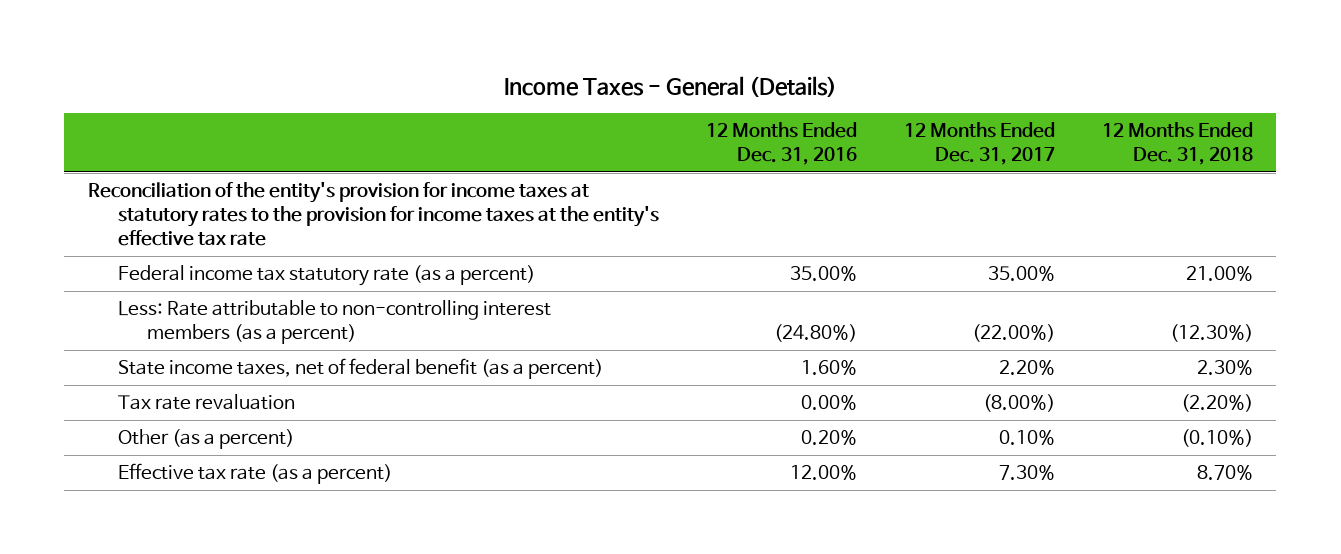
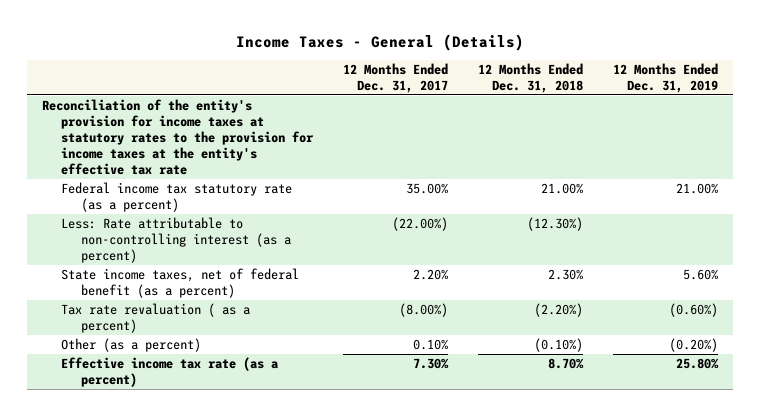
[705,122,857,165] 12 Months Ended Dec. 31, 2016 -> none
none -> [613,62,719,93] 12 Months Ended Dec. 31, 2019
[117,300,551,345] Less: Rate attributable to non-controlling interest members (as a percent) -> [61,217,291,264] Less: Rate attributable to non-controlling interest (as a percent)
[117,394,295,411] Tax rate revaluation -> [61,303,251,334] Tax rate revaluation ( as a percent)
[117,463,392,485] Effective tax rate (as a percent) -> [61,357,280,388] Effective income tax rate (as a percent)

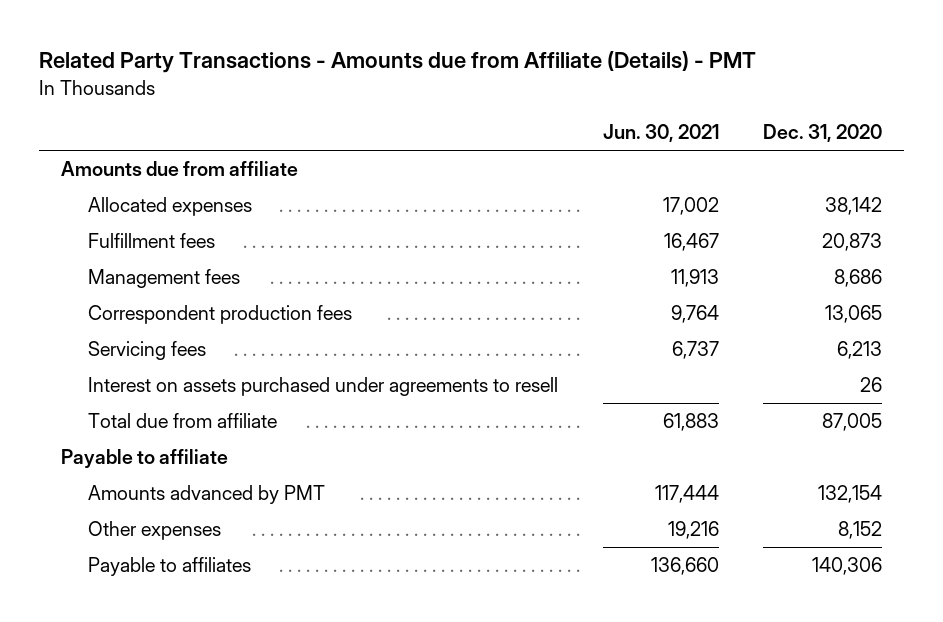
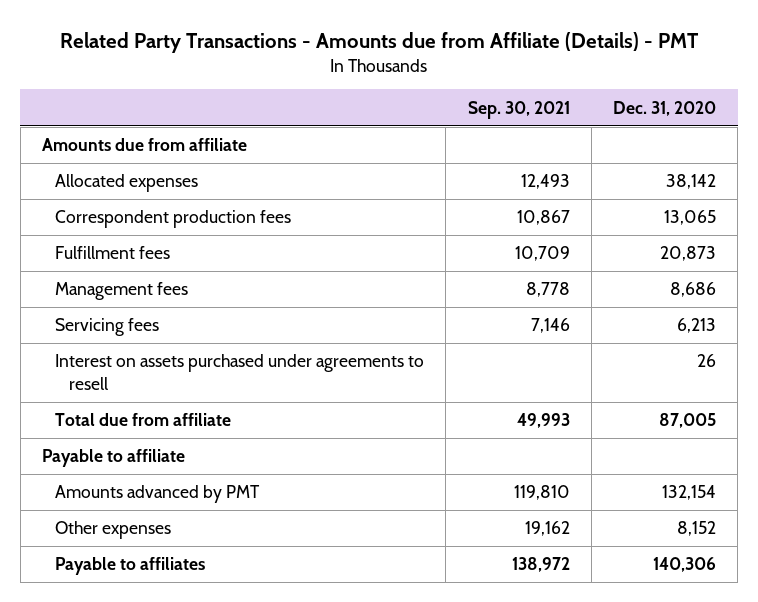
[602,124,719,143] Jun. 30, 2021 -> none
none -> [467,100,570,119] Sep. 30, 2021
[87,305,352,325] Correspondent production fees -> [55,210,292,229] Correspondent production fees

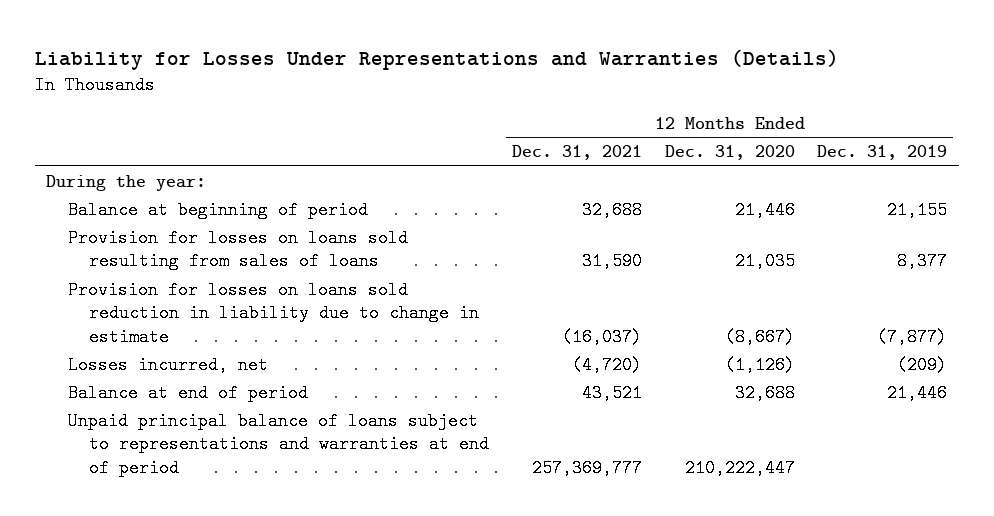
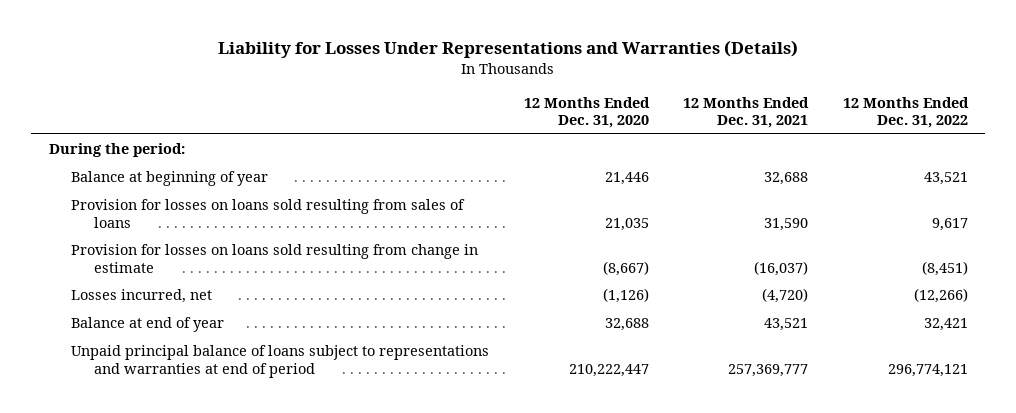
[817,145,948,161] Dec. 31, 2019 -> none
none -> [842,96,969,129] 12 Months Ended Dec. 31, 2022
[46,174,207,191] During the year: -> [48,143,185,158] During the period:
[67,200,368,219] Balance at beginning of period -> [71,171,269,187] Balance at beginning of year
[67,280,480,346] Provision for losses on loans sold reduction in liability due to change in estimate -> [71,244,479,273] Provision for losses on loans sold resulting from change in estimate
[67,383,308,402] Balance at end of period -> [71,317,225,333] Balance at end of year

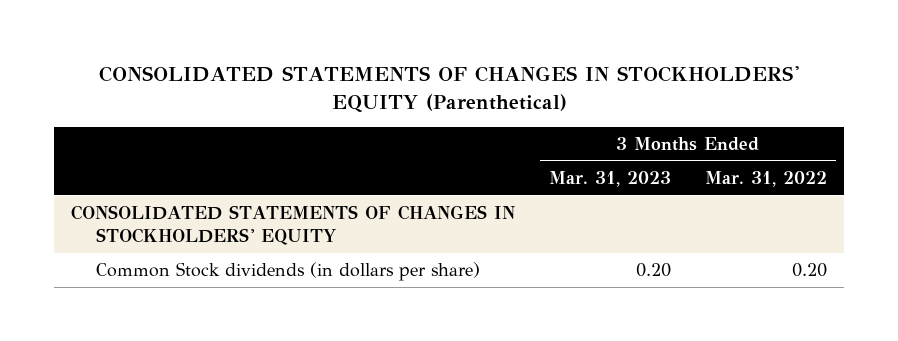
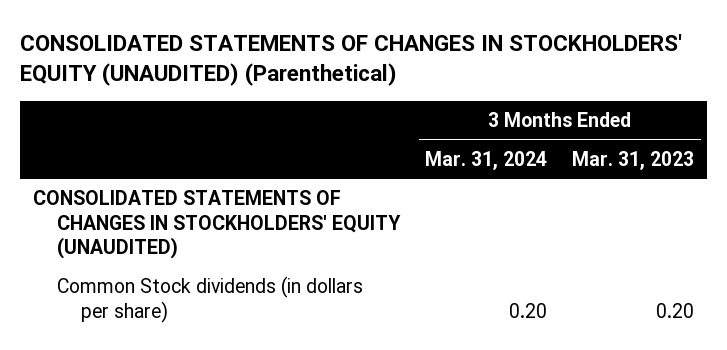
[99,66,800,113] CONSOLIDATED STATEMENTS OF CHANGES IN STOCKHOLDERS' EQUITY (Parenthetical) -> [20,33,683,87] CONSOLIDATED STATEMENTS OF CHANGES IN STOCKHOLDERS' EQUITY (UNAUDITED) (Parenthetical)
[705,170,828,187] Mar. 31, 2022 -> none
none -> [425,151,548,171] Mar. 31, 2024
[70,205,515,246] CONSOLIDATED STATEMENTS OF CHANGES IN STOCKHOLDERS' EQUITY -> [32,190,401,260] CONSOLIDATED STATEMENTS OF CHANGES IN STOCKHOLDERS' EQUITY (UNAUDITED)

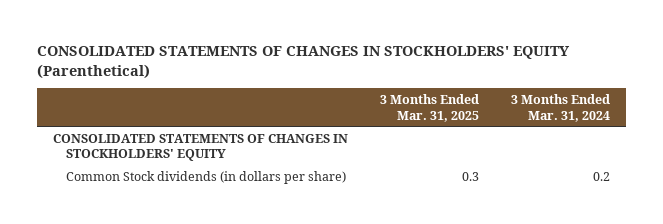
[20,33,683,87] CONSOLIDATED STATEMENTS OF CHANGES IN STOCKHOLDERS' EQUITY (UNAUDITED) (Parenthetical) -> [36,46,570,79] CONSOLIDATED STATEMENTS OF CHANGES IN STOCKHOLDERS' EQUITY (Parenthetical)
[572,151,695,171] Mar. 31, 2023 -> none
none -> [379,94,479,122] 3 Months Ended Mar. 31, 2025
[32,190,401,260] CONSOLIDATED STATEMENTS OF CHANGES IN STOCKHOLDERS' EQUITY (UNAUDITED) -> [52,133,348,162] CONSOLIDATED STATEMENTS OF CHANGES IN STOCKHOLDERS' EQUITY
[509,302,548,318] 0.20 -> [592,171,610,181] 0.2

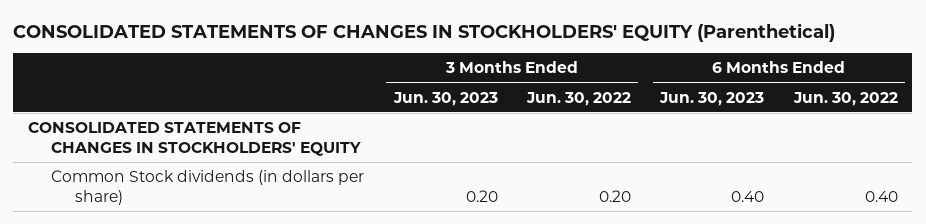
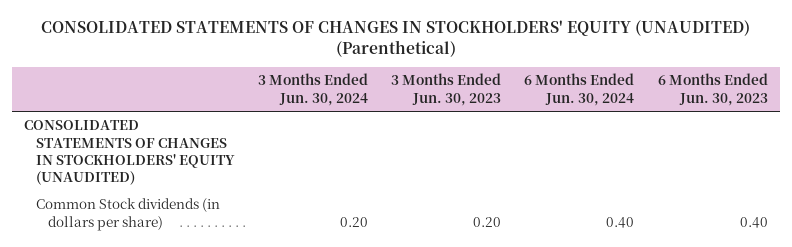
[13,22,836,42] CONSOLIDATED STATEMENTS OF CHANGES IN STOCKHOLDERS' EQUITY (Parenthetical) -> [41,20,751,57] CONSOLIDATED STATEMENTS OF CHANGES IN STOCKHOLDERS' EQUITY (UNAUDITED) (Parenthetical)
[526,91,632,106] Jun. 30, 2022 -> none
[792,91,898,106] Jun. 30, 2022 -> none
none -> [257,73,368,106] 3 Months Ended Jun. 30, 2024
none -> [524,73,635,106] 6 Months Ended Jun. 30, 2024
[27,122,362,156] CONSOLIDATED STATEMENTS OF CHANGES IN STOCKHOLDERS' EQUITY -> [24,120,236,186] CONSOLIDATED STATEMENTS OF CHANGES IN STOCKHOLDERS' EQUITY (UNAUDITED)

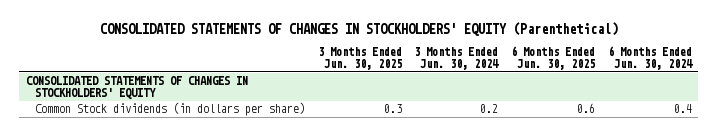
[41,20,751,57] CONSOLIDATED STATEMENTS OF CHANGES IN STOCKHOLDERS' EQUITY (UNAUDITED) (Parenthetical) -> [99,22,618,37] CONSOLIDATED STATEMENTS OF CHANGES IN STOCKHOLDERS' EQUITY (Parenthetical)
[390,73,501,106] 3 Months Ended Jun. 30, 2023 -> none
[657,73,768,106] 6 Months Ended Jun. 30, 2023 -> none
none -> [317,46,402,71] 3 Months Ended Jun. 30, 2025
none -> [510,45,595,71] 6 Months Ended Jun. 30, 2025
[24,120,236,186] CONSOLIDATED STATEMENTS OF CHANGES IN STOCKHOLDERS' EQUITY (UNAUDITED) -> [25,76,248,100] CONSOLIDATED STATEMENTS OF CHANGES IN STOCKHOLDERS' EQUITY
[339,216,368,227] 0.20 -> [480,104,499,114] 0.2
[606,216,635,228] 0.40 -> [673,104,692,114] 0.4

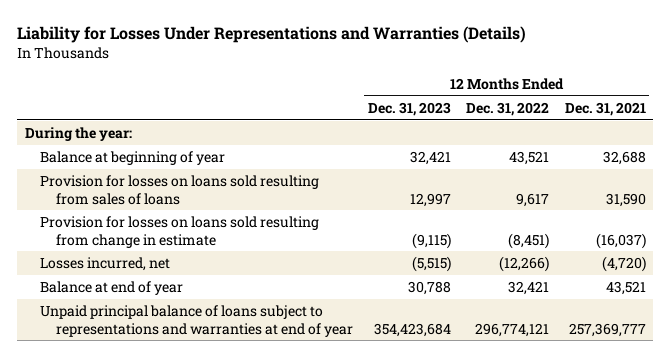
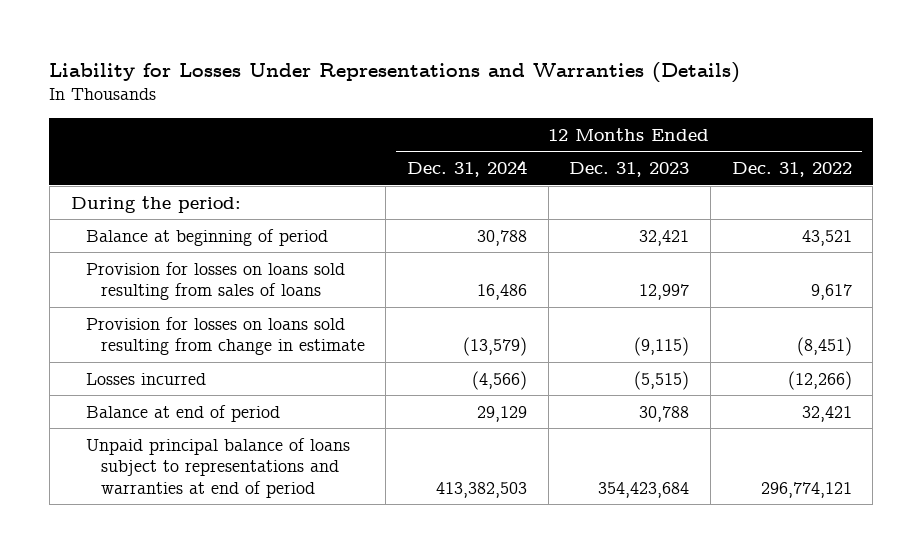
[564,101,646,116] Dec. 31, 2021 -> none
none -> [406,160,527,178] Dec. 31, 2024
[24,126,132,141] During the year: -> [70,195,241,213] During the period:
[40,150,226,165] Balance at beginning of year -> [85,228,328,246] Balance at beginning of period
[40,256,171,271] Losses incurred, net -> [85,372,206,385] Losses incurred
[40,280,184,295] Balance at end of year -> [85,404,280,422] Balance at end of period
[40,304,353,337] Unpaid principal balance of loans subject to representations and warranties at end of year -> [85,437,350,498] Unpaid principal balance of loans subject to representations and warranties at end of period

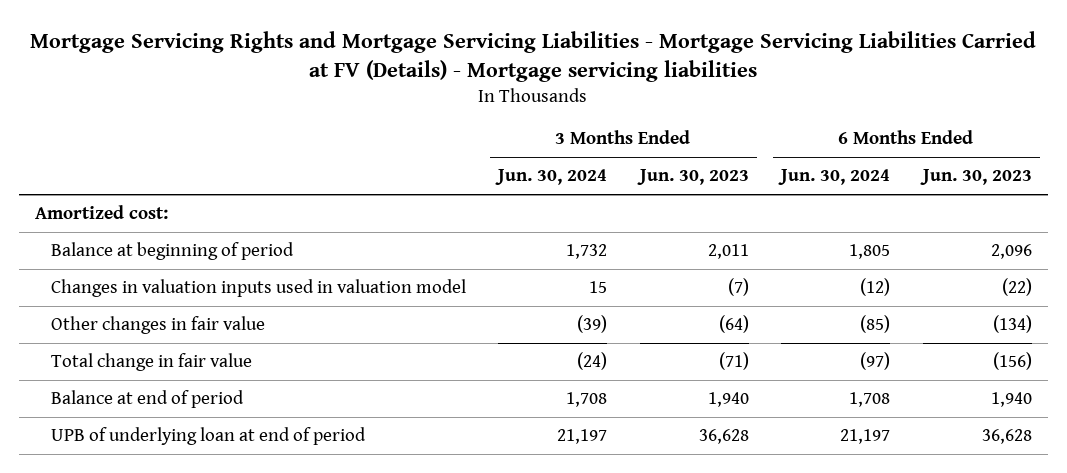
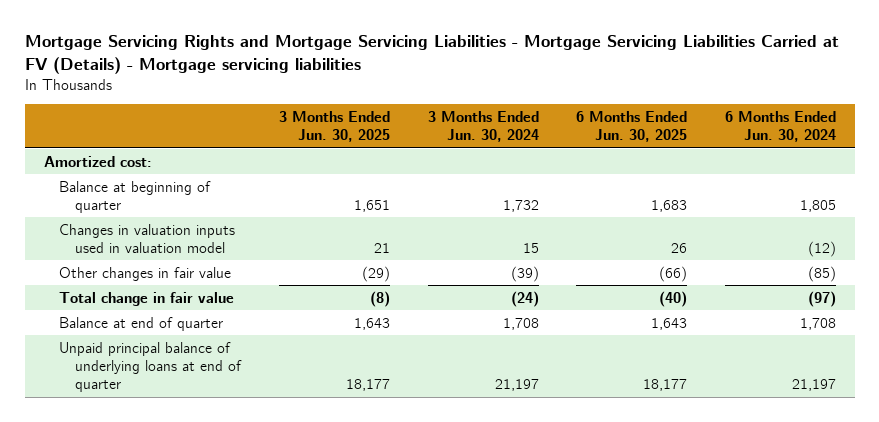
[636,169,749,186] Jun. 30, 2023 -> none
[919,169,1032,186] Jun. 30, 2023 -> none
none -> [278,110,390,143] 3 Months Ended Jun. 30, 2025
none -> [576,110,688,143] 6 Months Ended Jun. 30, 2025
[50,242,294,261] Balance at beginning of period -> [59,180,212,213] Balance at beginning of quarter
[50,390,244,409] Balance at end of period -> [59,316,224,331] Balance at end of quarter
[50,427,366,446] UPB of underlying loan at end of period -> [59,341,243,393] Unpaid principal balance of underlying loans at end of quarter

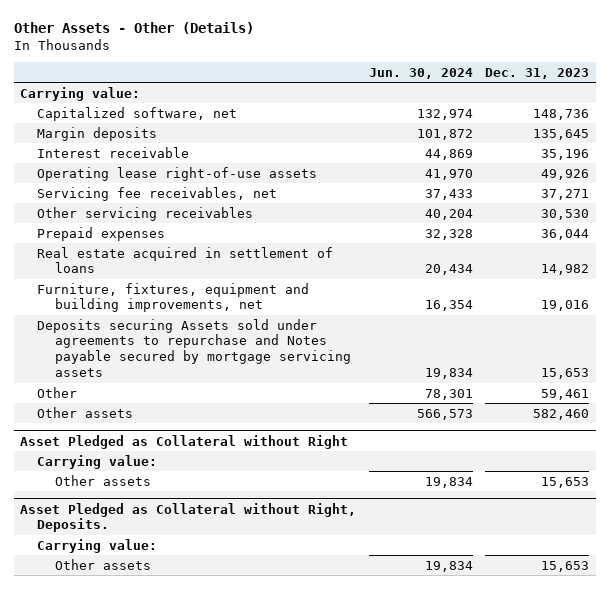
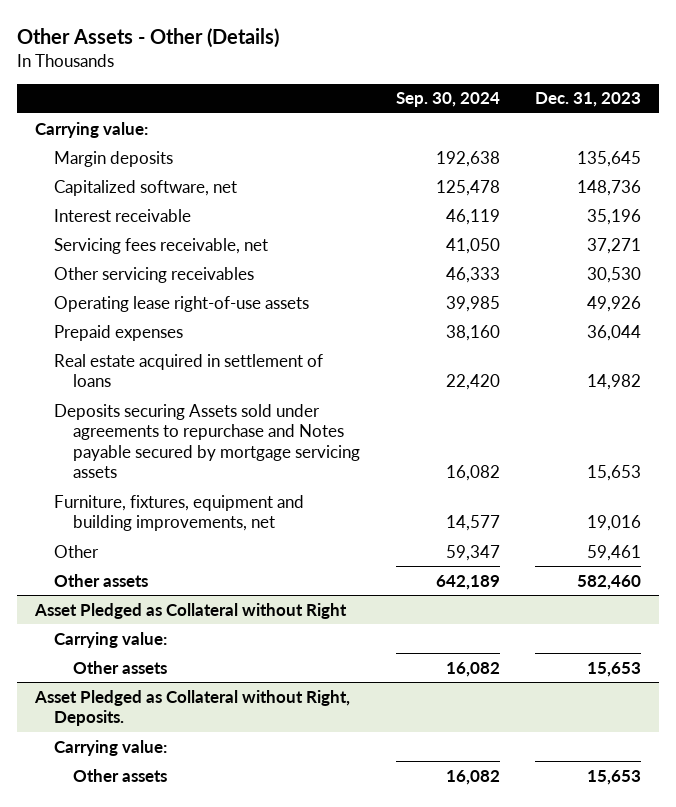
[368,67,473,79] Jun. 30, 2024 -> none
none -> [395,92,500,108] Sep. 30, 2024
[37,106,238,121] Capitalized software, net -> [54,179,238,196] Capitalized software, net
[37,186,278,201] Servicing fee receivables, net -> [54,237,269,254] Servicing fees receivable, net
[37,166,318,181] Operating lease right-of-use assets -> [54,295,310,312] Operating lease right-of-use assets
[37,282,310,313] Furniture, fixtures, equipment and building improvements, net -> [54,494,305,532] Furniture, fixtures, equipment and building improvements, net

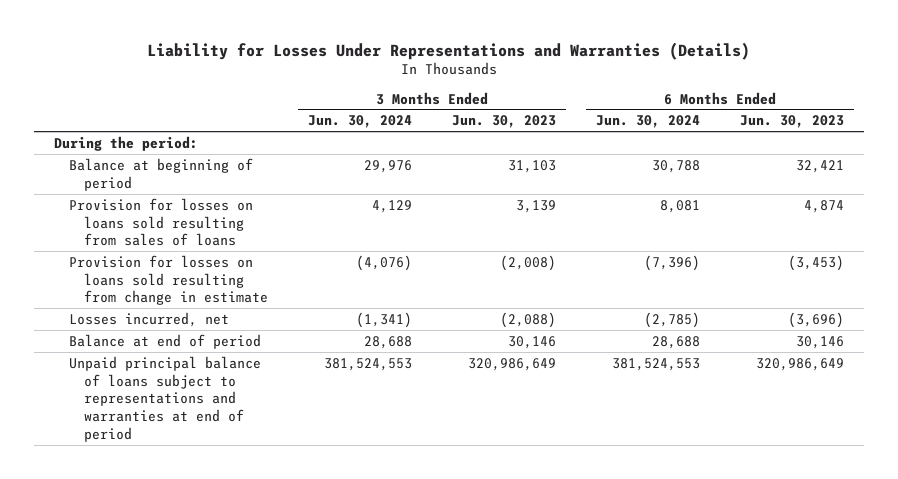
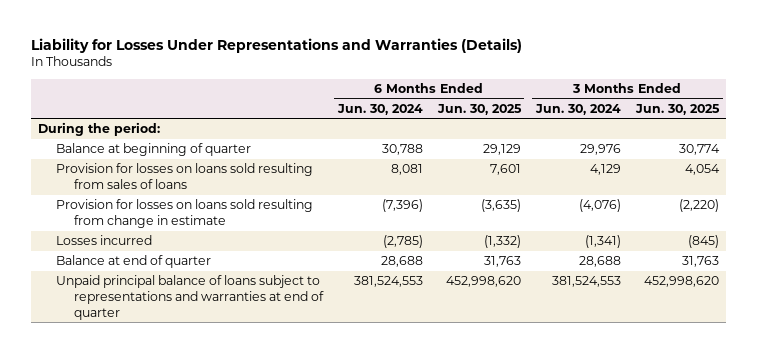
[451,115,556,129] Jun. 30, 2023 -> none
[739,115,844,129] Jun. 30, 2023 -> none
none -> [436,103,522,115] Jun. 30, 2025
none -> [634,103,720,115] Jun. 30, 2025
[68,157,253,191] Balance at beginning of period -> [56,143,252,157] Balance at beginning of quarter
[68,311,229,327] Losses incurred, net -> [56,235,153,246] Losses incurred
[68,333,261,349] Balance at end of period -> [56,255,212,269] Balance at end of quarter
[68,355,261,443] Unpaid principal balance of loans subject to representations and warranties at end of period -> [56,275,324,320] Unpaid principal balance of loans subject to representations and warranties at end of quarter

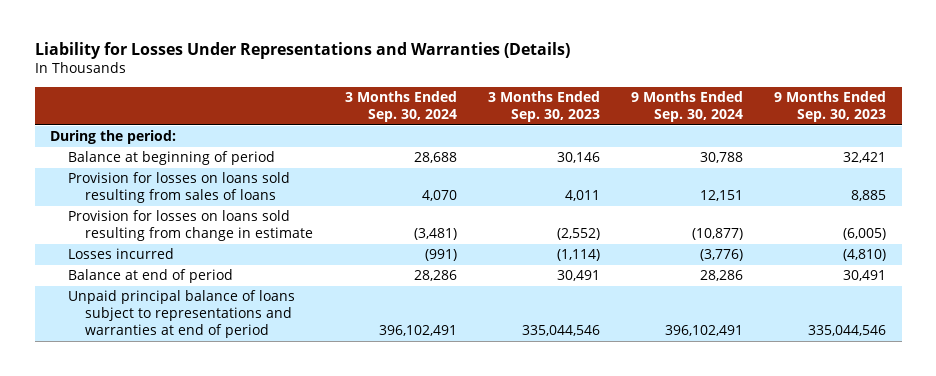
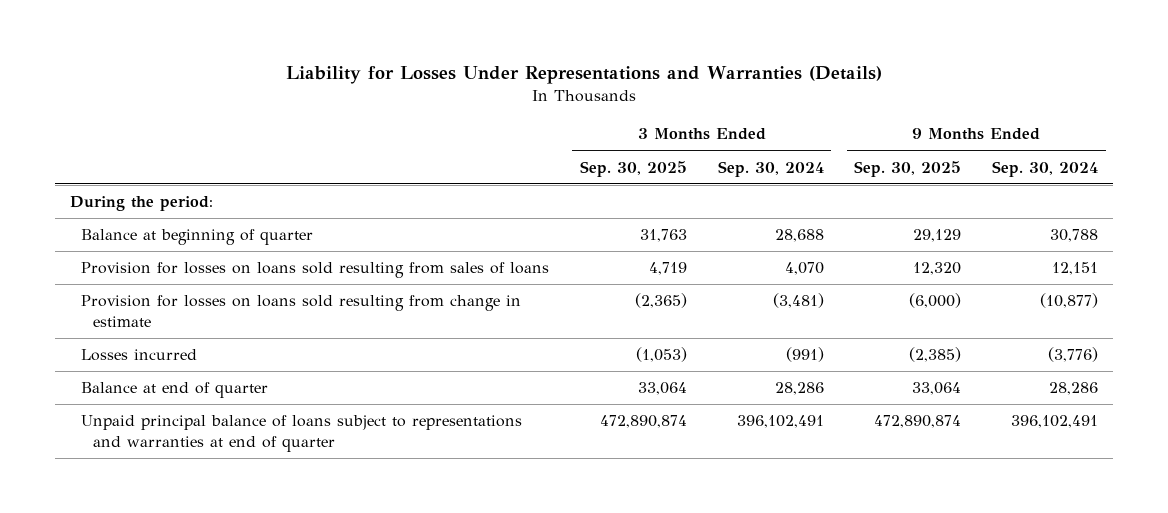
[487,90,600,123] 3 Months Ended Sep. 30, 2023 -> none
[773,90,886,123] 9 Months Ended Sep. 30, 2023 -> none
none -> [579,160,687,177] Sep. 30, 2025
none -> [854,160,962,177] Sep. 30, 2025
[67,151,275,166] Balance at beginning of period -> [81,229,314,246] Balance at beginning of quarter
[67,269,233,284] Balance at end of period -> [81,382,269,399] Balance at end of quarter
[67,290,295,339] Unpaid principal balance of loans subject to representations and warranties at end of period -> [81,415,523,453] Unpaid principal balance of loans subject to representations and warranties at end of quarter

